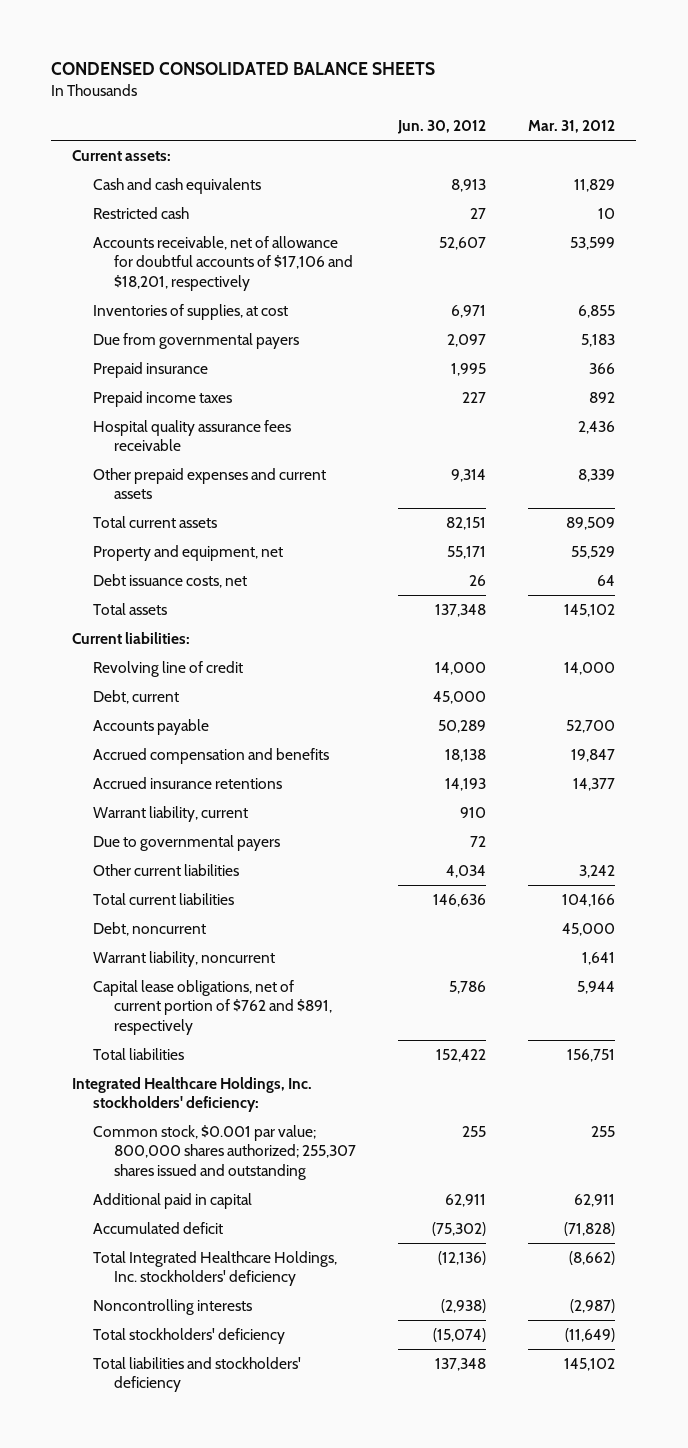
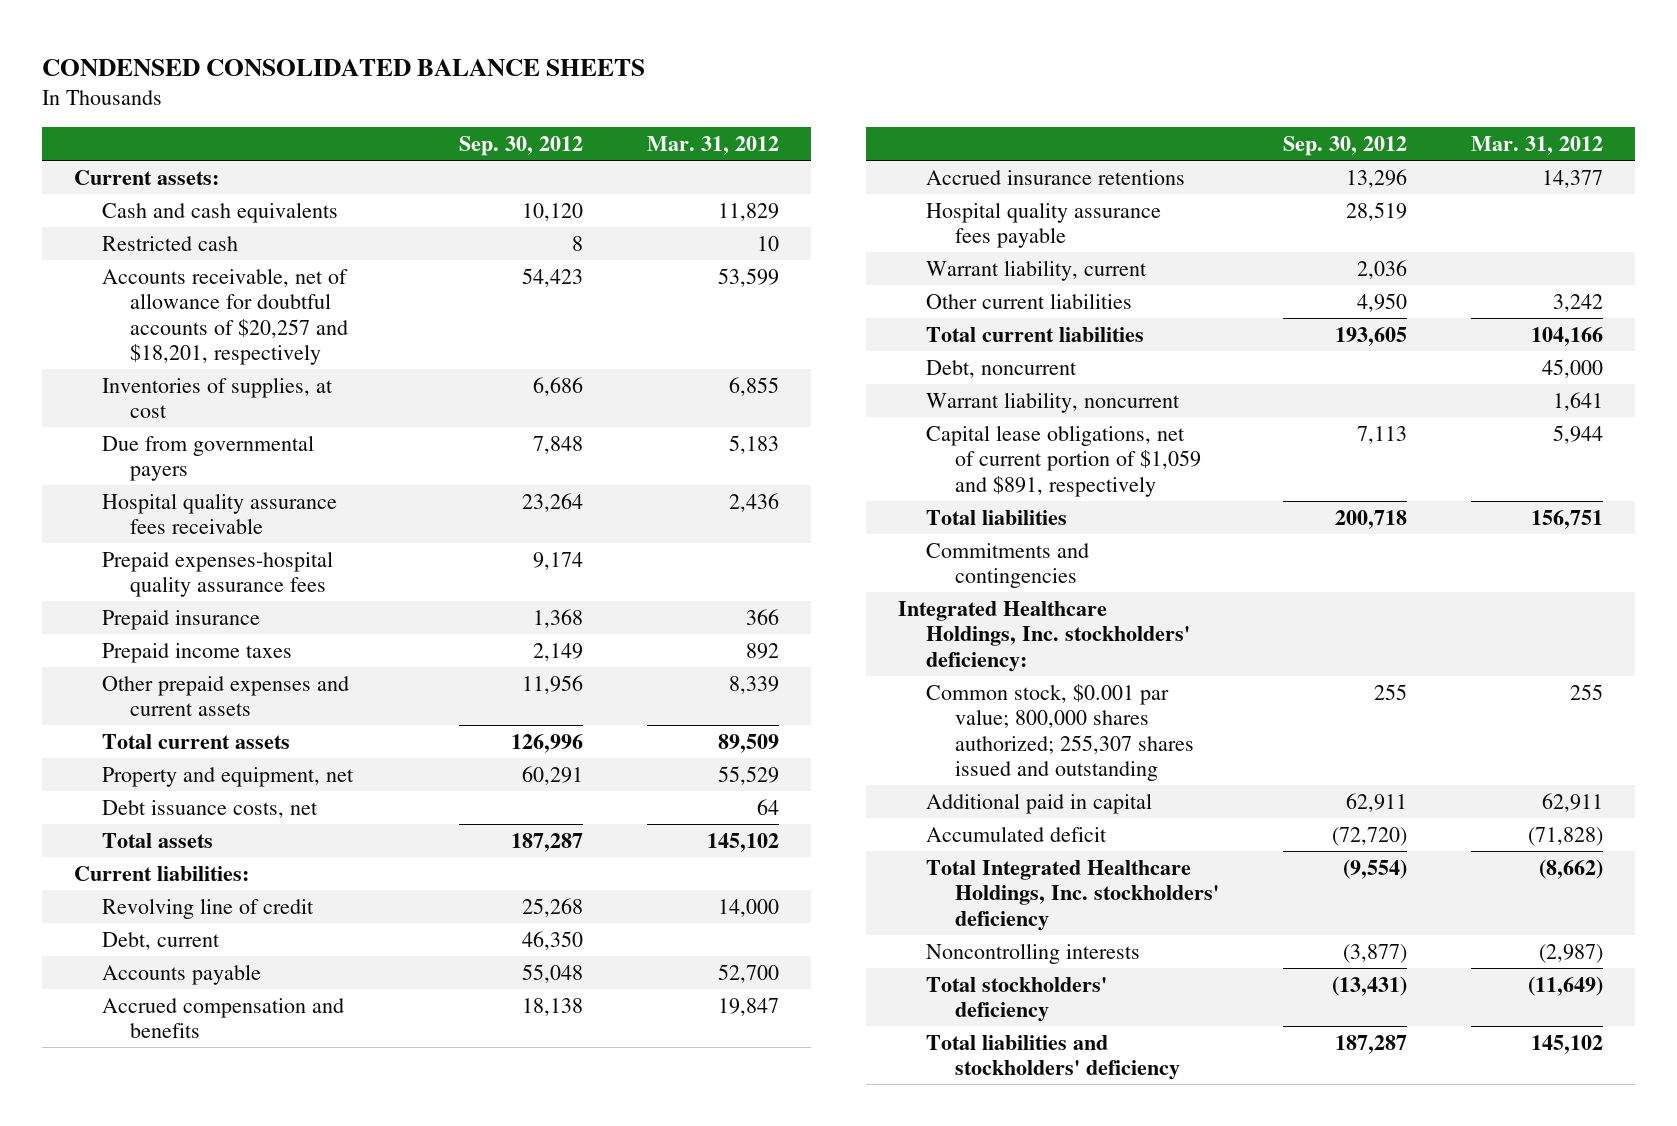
[397,120,487,135] Jun. 30, 2012 -> none
none -> [458,135,583,156] Sep. 30, 2012
[93,235,353,291] Accounts receivable, net of allowance for doubtful accounts of $17,106 and $18,201, respectively -> [102,267,349,366] Accounts receivable, net of allowance for doubtful accounts of $20,257 and $18,201, respectively
[93,419,292,452] Hospital quality assurance fees receivable -> [102,492,338,535] Hospital quality assurance fees receivable
none -> [102,550,334,598] Prepaid expenses-hospital quality assurance fees
none -> [926,201,1162,249] Hospital quality assurance fees payable
[93,834,281,851] Due to governmental payers -> none
[93,979,332,1035] Capital lease obligations, net of current portion of $762 and $891, respectively -> [926,424,1201,497] Capital lease obligations, net of current portion of $1,059 and $891, respectively
none -> [926,542,1090,589] Commitments and contingencies

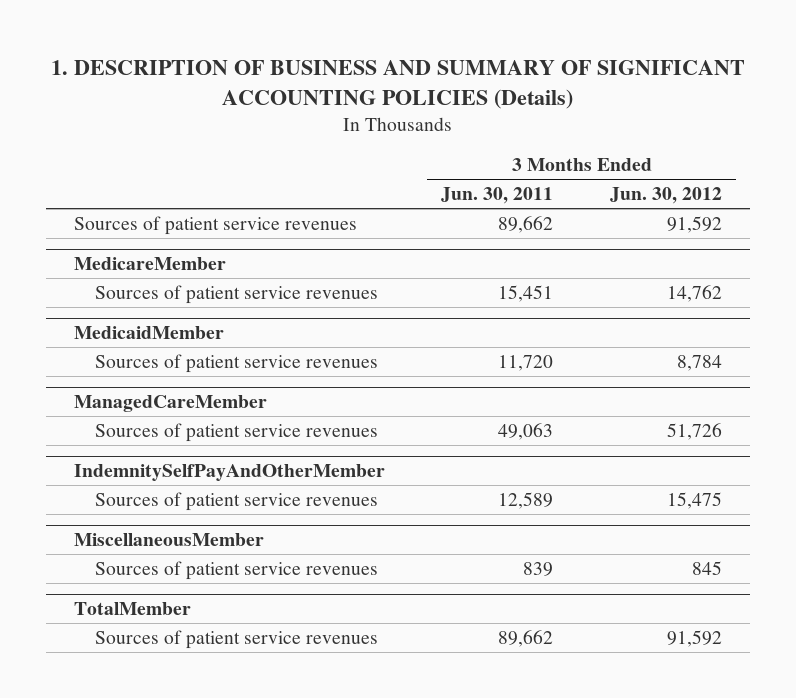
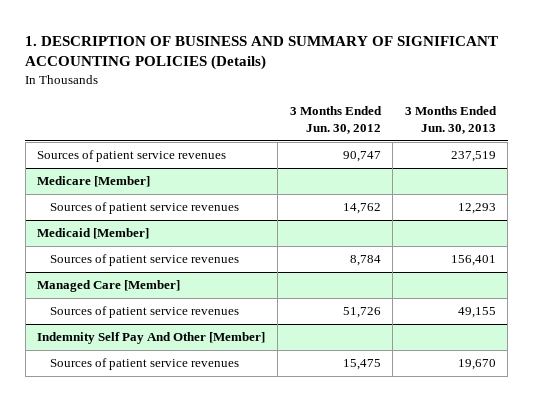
[441,187,554,205] Jun. 30, 2011 -> none
none -> [404,105,497,134] 3 Months Ended Jun. 30, 2013
[73,257,226,271] MedicareMember -> none
[667,215,723,233] 91,592 -> [342,151,381,163] 90,747
none -> [37,176,151,188] Medicare [Member]
[73,326,224,340] MedicaidMember -> none
none -> [37,228,150,240] Medicaid [Member]
[73,395,267,413] ManagedCareMember -> none
none -> [37,280,181,293] Managed Care [Member]
[73,464,385,482] IndemnitySelfPayAndOtherMember -> none
none -> [37,332,266,345] Indemnity Self Pay And Other [Member]
[73,533,264,547] MiscellaneousMember -> none
[95,560,379,580] Sources of patient service revenues -> none
[73,602,191,616] TotalMember -> none
[95,629,379,649] Sources of patient service revenues -> none

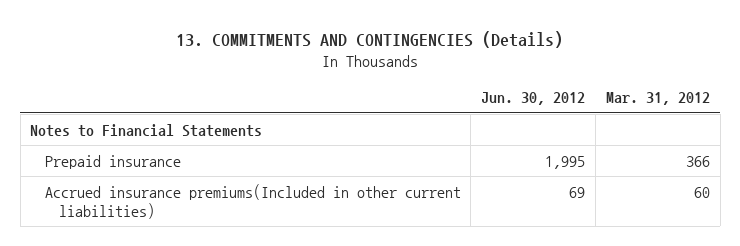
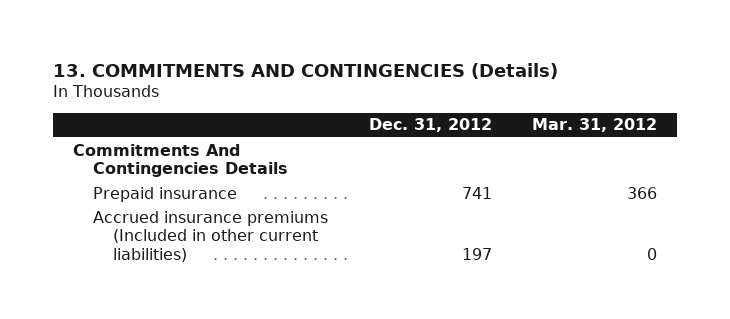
[481,92,586,106] Jun. 30, 2012 -> none
none -> [368,118,492,133] Dec. 31, 2012
[30,123,263,137] Notes to Financial Statements -> none
none -> [73,143,289,178] Commitments And Contingencies Details
[44,183,461,219] Accrued insurance premiums(Included in other current liabilities) -> [93,210,329,262] Accrued insurance premiums (Included in other current liabilities)
[693,186,710,198] 60 -> [646,247,657,260] 0

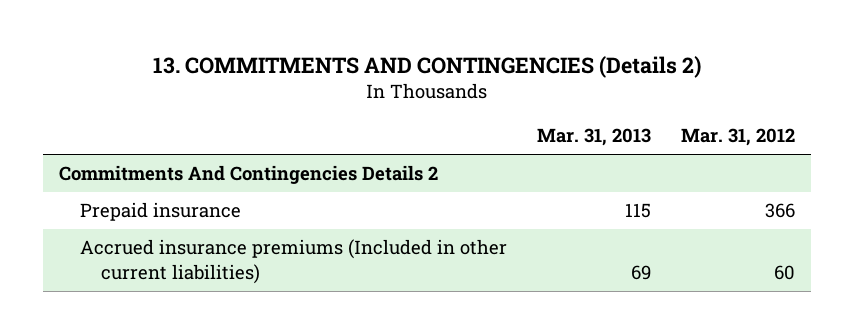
[52,62,558,79] 13. COMMITMENTS AND CONTINGENCIES (Details) -> [153,55,702,78] 13. COMMITMENTS AND CONTINGENCIES (Details 2)
[368,118,492,133] Dec. 31, 2012 -> none
none -> [537,128,652,147] Mar. 31, 2013
[73,143,289,178] Commitments And Contingencies Details -> [58,165,438,185] Commitments And Contingencies Details 2
[646,247,657,260] 0 -> [774,264,796,280] 60

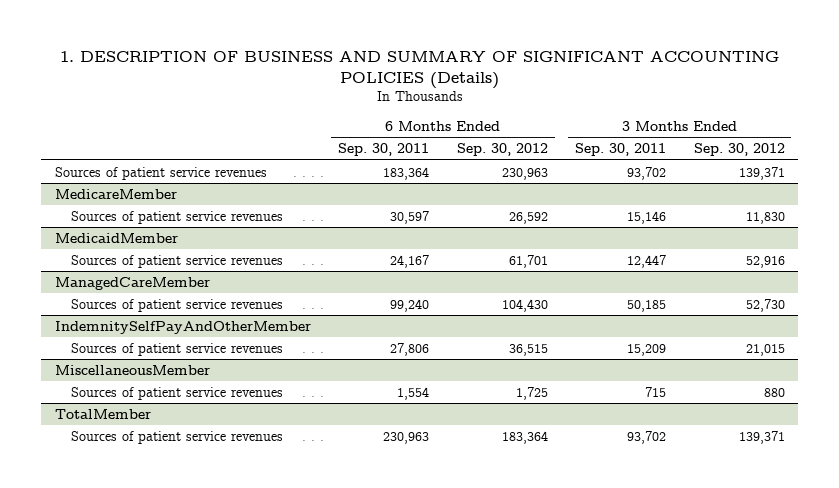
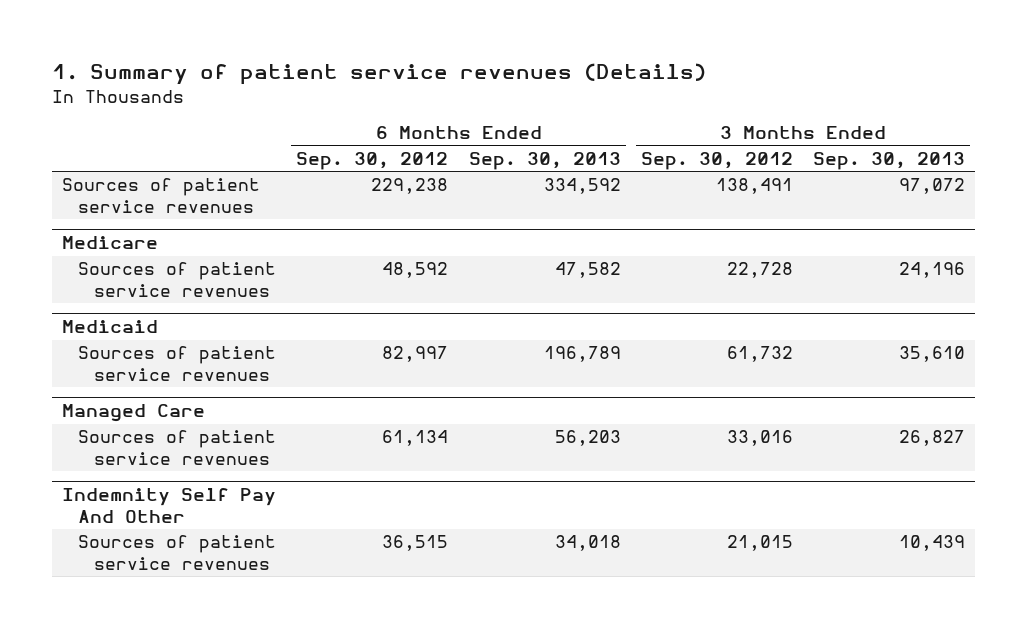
[59,50,779,89] 1. DESCRIPTION OF BUSINESS AND SUMMARY OF SIGNIFICANT ACCOUNTING POLICIES (Details) -> [52,63,707,86] 1. Summary of patient service revenues (Details)
[338,143,430,157] Sep. 30, 2011 -> none
[575,143,667,157] Sep. 30, 2011 -> none
none -> [468,152,621,171] Sep. 30, 2013
none -> [812,152,965,171] Sep. 30, 2013
[54,188,177,199] MedicareMember -> none
[54,232,178,243] MedicaidMember -> none
[54,276,210,290] ManagedCareMember -> none
[54,320,311,334] IndemnitySelfPayAndOtherMember -> none
[501,167,548,180] 230,963 -> [371,178,449,195] 229,238
[738,166,785,180] 139,371 -> [715,178,793,195] 138,491
none -> [62,236,159,250] Medicare
[508,211,548,224] 26,592 -> [382,262,449,279] 48,592
[745,211,785,224] 11,830 -> [726,262,793,279] 22,728
none -> [62,320,159,334] Medicaid
[508,254,548,268] 61,701 -> [382,346,449,363] 82,997
[745,255,785,268] 52,916 -> [726,346,793,363] 61,732
none -> [62,404,206,423] Managed Care
[501,298,548,312] 104,430 -> [382,430,449,447] 61,134
[745,298,785,312] 52,730 -> [726,430,793,447] 33,016
none -> [62,488,277,523] Indemnity Self Pay And Other
[54,364,210,375] MiscellaneousMember -> none
[70,386,283,400] Sources of patient service revenues -> none
[54,408,151,419] TotalMember -> none
[70,430,283,444] Sources of patient service revenues -> none

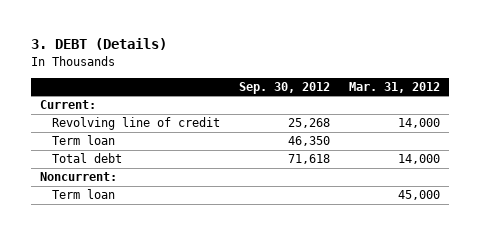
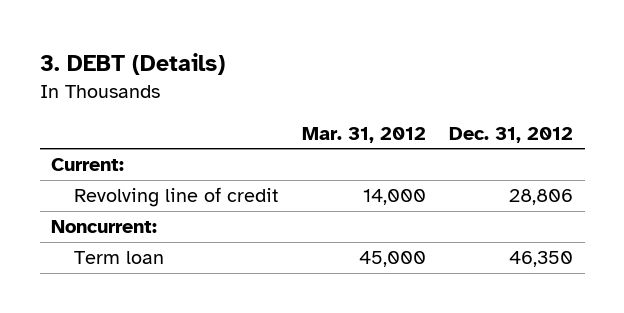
[238,82,330,95] Sep. 30, 2012 -> none
none -> [448,126,573,143] Dec. 31, 2012
[51,135,115,146] Term loan -> none
[51,153,122,164] Total debt -> none

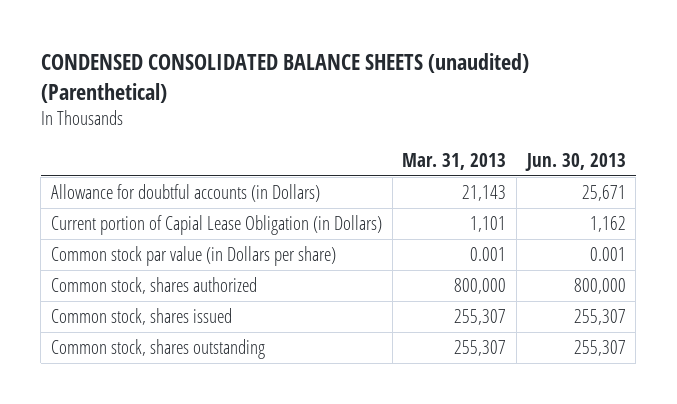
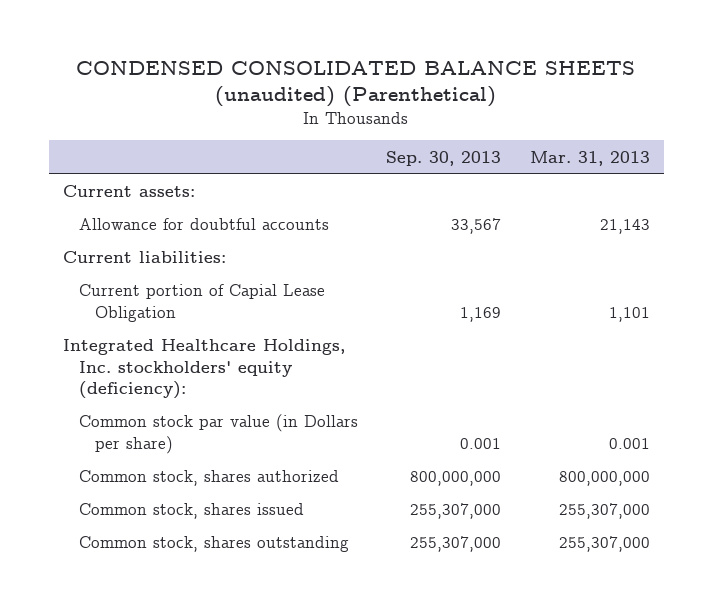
[524,152,626,171] Jun. 30, 2013 -> none
none -> [386,150,502,166] Sep. 30, 2013
none -> [62,185,195,198] Current assets:
[50,184,320,203] Allowance for doubtful accounts (in Dollars) -> [78,218,329,231] Allowance for doubtful accounts
none -> [62,251,226,264] Current liabilities:
[50,215,382,236] Current portion of Capial Lease Obligation (in Dollars) -> [78,284,325,322] Current portion of Capial Lease Obligation
none -> [62,339,345,400] Integrated Healthcare Holdings, Inc. stockholders' equity (deficiency):
[454,278,507,295] 800,000 -> [558,471,650,487] 800,000,000
[454,309,507,326] 255,307 -> [558,503,650,520] 255,307,000
[454,340,507,357] 255,307 -> [558,536,650,553] 255,307,000

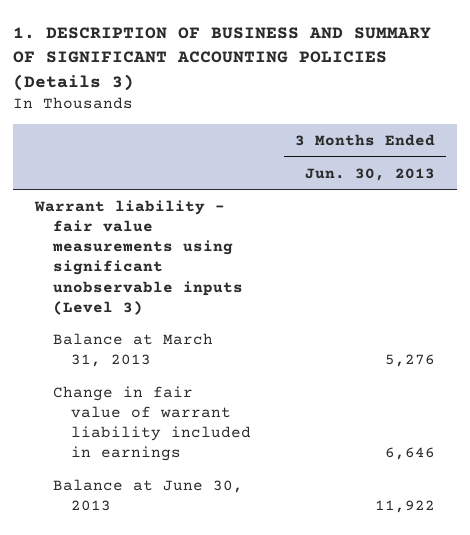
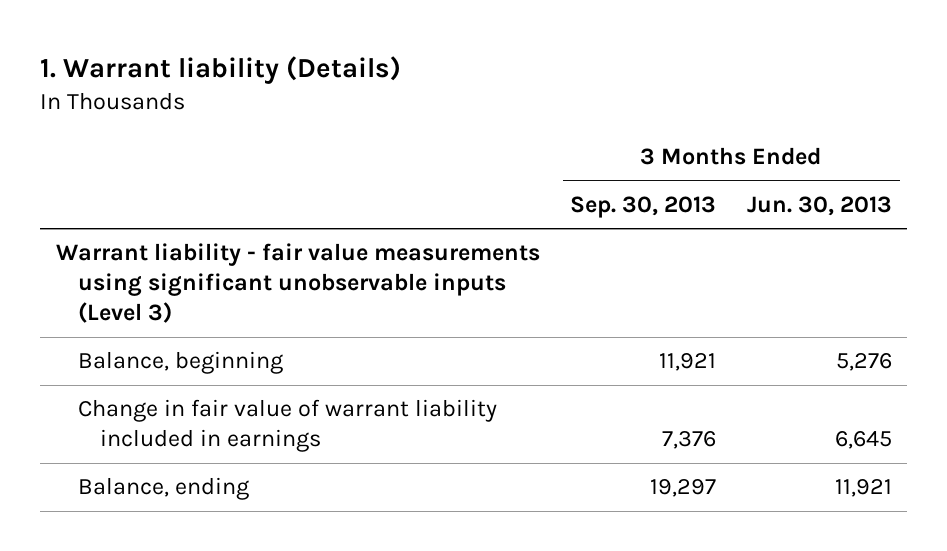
[13,26,432,91] 1. DESCRIPTION OF BUSINESS AND SUMMARY OF SIGNIFICANT ACCOUNTING POLICIES (Details 3) -> [40,56,402,85] 1. Warrant liability (Details)
none -> [570,196,717,219] Sep. 30, 2013
[53,478,244,512] Balance at June 30, 2013 -> none
[53,332,214,368] Balance at March 31, 2013 -> [77,351,283,375] Balance, beginning
[385,447,436,461] 6,646 -> [834,431,892,450] 6,645
none -> [77,477,249,501] Balance, ending

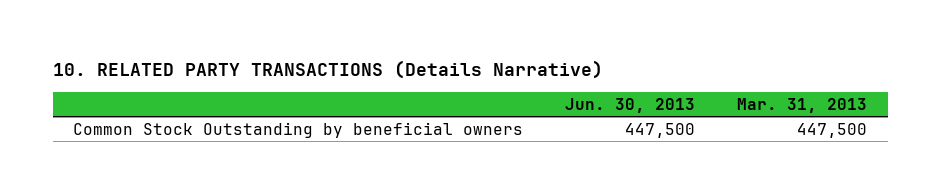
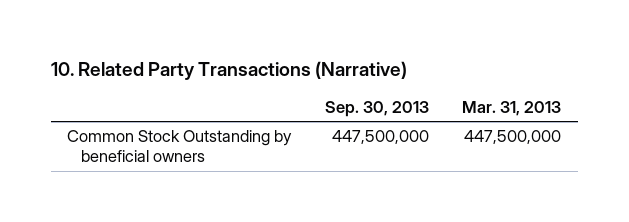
[52,60,603,80] 10. RELATED PARTY TRANSACTIONS (Details Narrative) -> [50,61,407,81] 10. Related Party Transactions (Narrative)
[565,97,696,113] Jun. 30, 2013 -> none
none -> [324,100,429,117] Sep. 30, 2013
[796,122,867,138] 447,500 -> [464,130,562,145] 447,500,000

